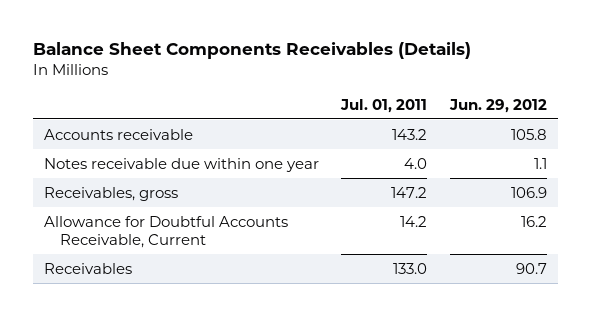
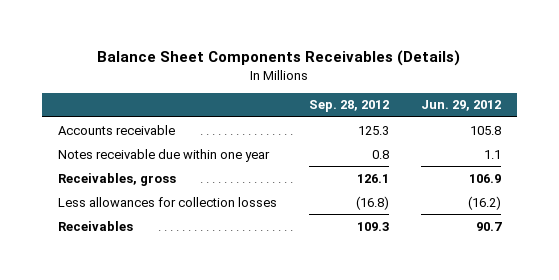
[340,98,428,113] Jul. 01, 2011 -> none
none -> [308,100,389,113] Sep. 28, 2012
[43,215,288,248] Allowance for Doubtful Accounts Receivable, Current -> none
none -> [58,196,278,207] Less allowances for collection losses

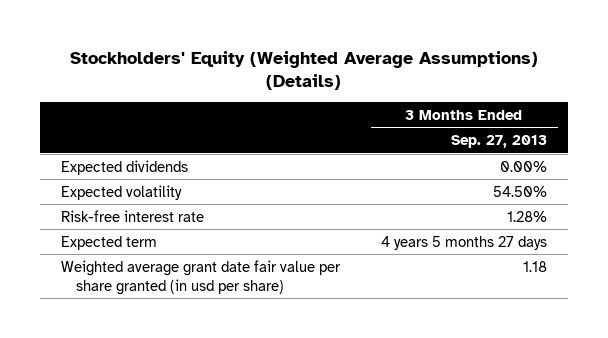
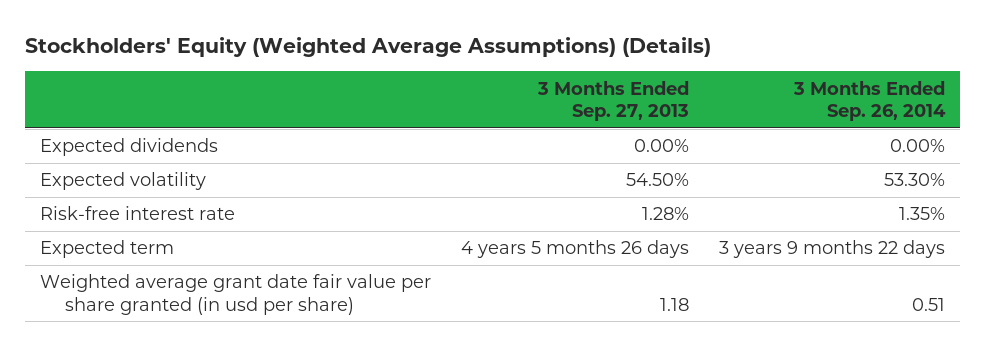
none -> [792,80,946,122] 3 Months Ended Sep. 26, 2014
[381,235,548,250] 4 years 5 months 27 days -> [461,240,690,259] 4 years 5 months 26 days

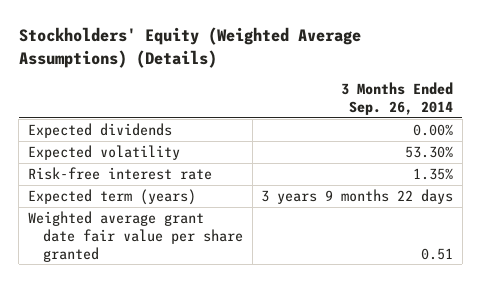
[537,80,690,122] 3 Months Ended Sep. 27, 2013 -> none
[40,240,175,259] Expected term -> [27,188,196,205] Expected term (years)
[40,274,432,315] Weighted average grant date fair value per share granted (in usd per share) -> [27,210,244,262] Weighted average grant date fair value per share granted

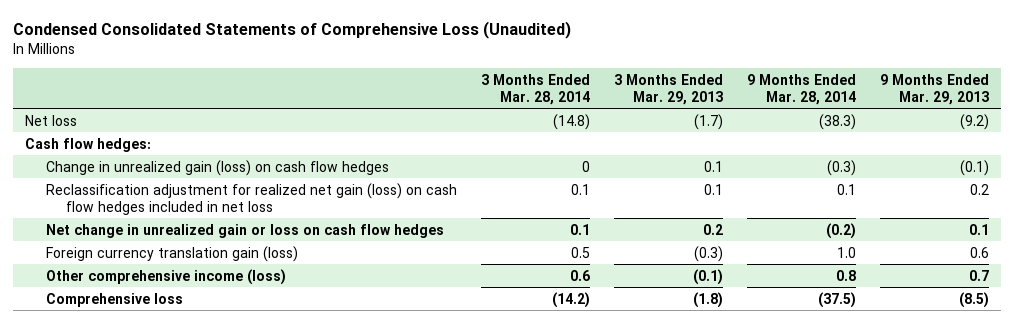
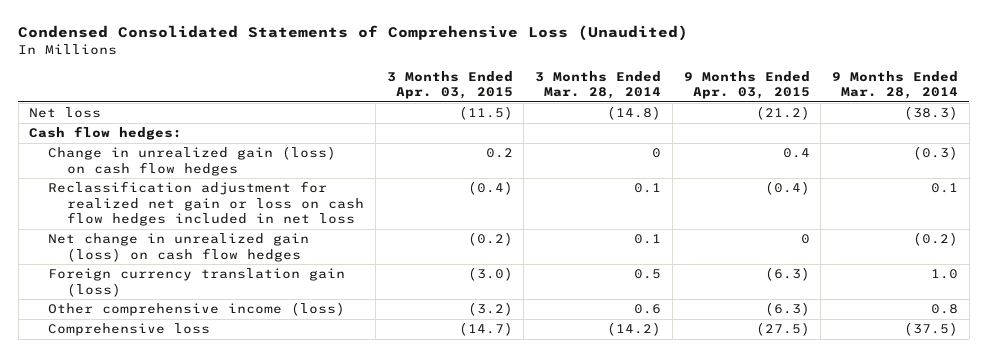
[613,73,723,105] 3 Months Ended Mar. 29, 2013 -> none
[880,73,990,105] 9 Months Ended Mar. 29, 2013 -> none
none -> [386,70,513,99] 3 Months Ended Apr. 03, 2015
none -> [683,70,810,99] 9 Months Ended Apr. 03, 2015
[45,182,457,215] Reclassification adjustment for realized net gain (loss) on cash flow hedges included in net loss -> [48,181,364,226] Reclassification adjustment for realized net gain or loss on cash flow hedges included in net loss
[45,223,444,238] Net change in unrealized gain or loss on cash flow hedges -> [48,233,310,262] Net change in unrealized gain (loss) on cash flow hedges

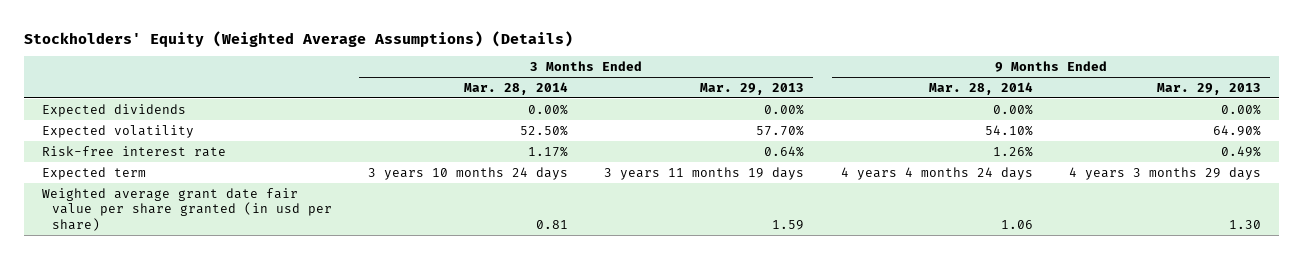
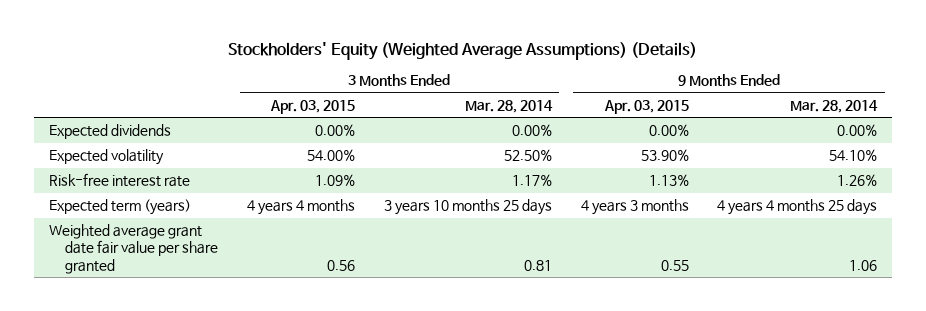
[700,82,805,95] Mar. 29, 2013 -> none
[1157,82,1262,95] Mar. 29, 2013 -> none
none -> [269,99,355,114] Apr. 03, 2015
none -> [603,99,689,114] Apr. 03, 2015
[42,166,147,180] Expected term -> [48,199,191,216] Expected term (years)
[368,166,569,180] 3 years 10 months 24 days -> [383,199,552,216] 3 years 10 months 25 days
[840,166,1033,180] 4 years 4 months 24 days -> [717,199,878,216] 4 years 4 months 25 days
[42,187,332,231] Weighted average grant date fair value per share granted (in usd per share) -> [48,224,218,274] Weighted average grant date fair value per share granted

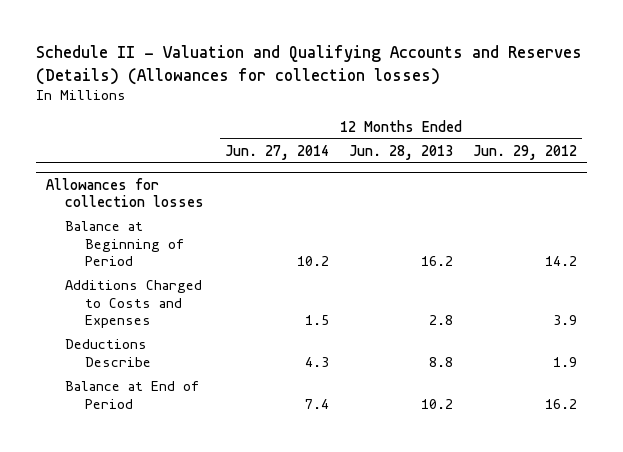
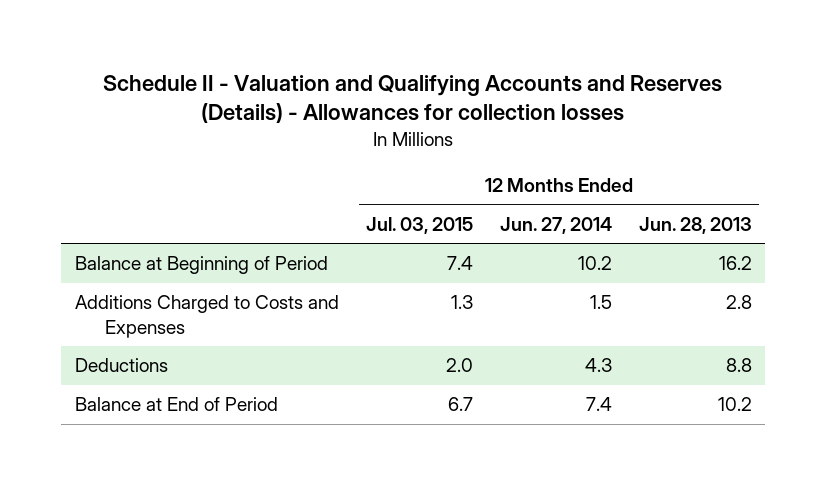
[35,45,582,85] Schedule II - Valuation and Qualifying Accounts and Reserves (Details) (Allowances for collection losses) -> [103,74,723,124] Schedule II - Valuation and Qualifying Accounts and Reserves (Details) - Allowances for collection losses
[473,144,578,160] Jun. 29, 2012 -> none
none -> [365,216,473,234] Jul. 03, 2015
[45,177,205,208] Allowances for collection losses -> none
[65,339,152,367] Deductions Describe -> [74,358,168,373] Deductions

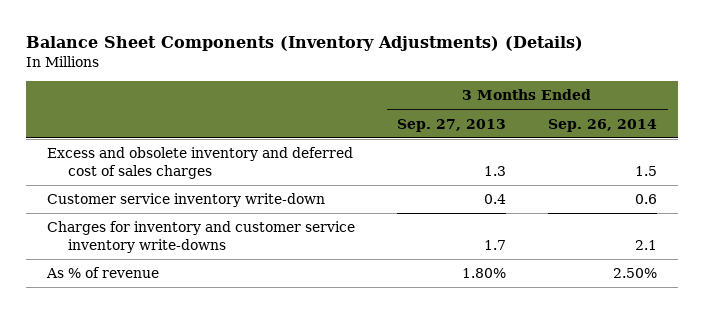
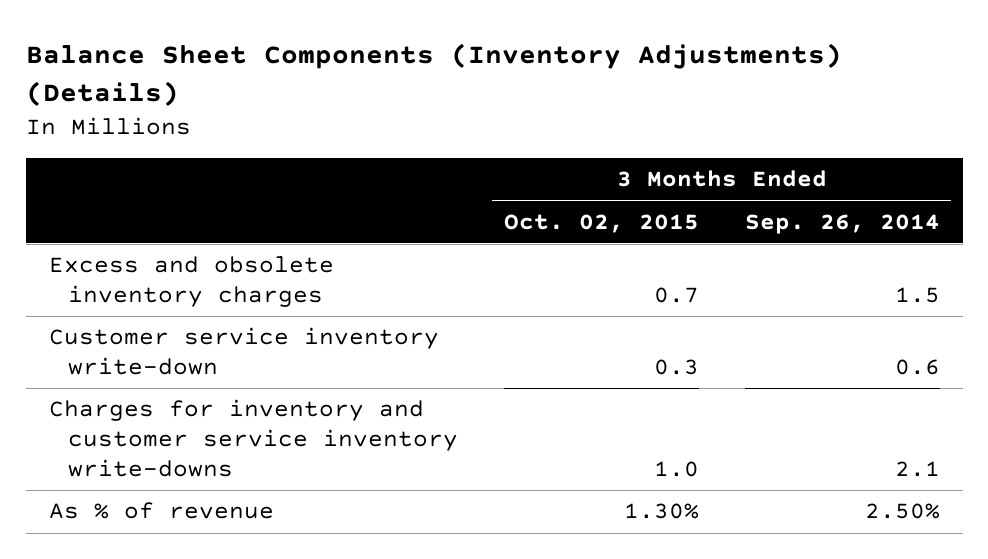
[397,118,507,132] Sep. 27, 2013 -> none
none -> [503,213,699,233] Oct. 02, 2015
[47,147,354,179] Excess and obsolete inventory and deferred cost of sales charges -> [48,256,334,308] Excess and obsolete inventory charges

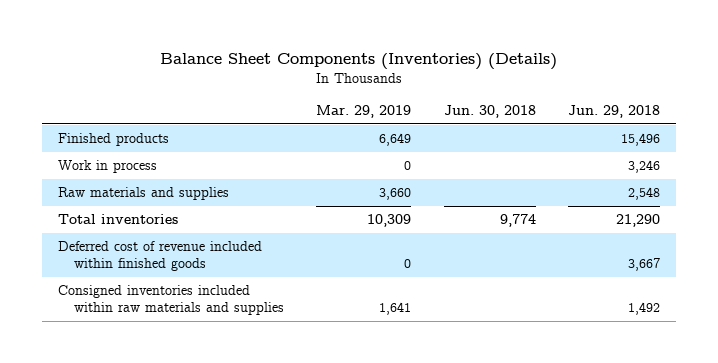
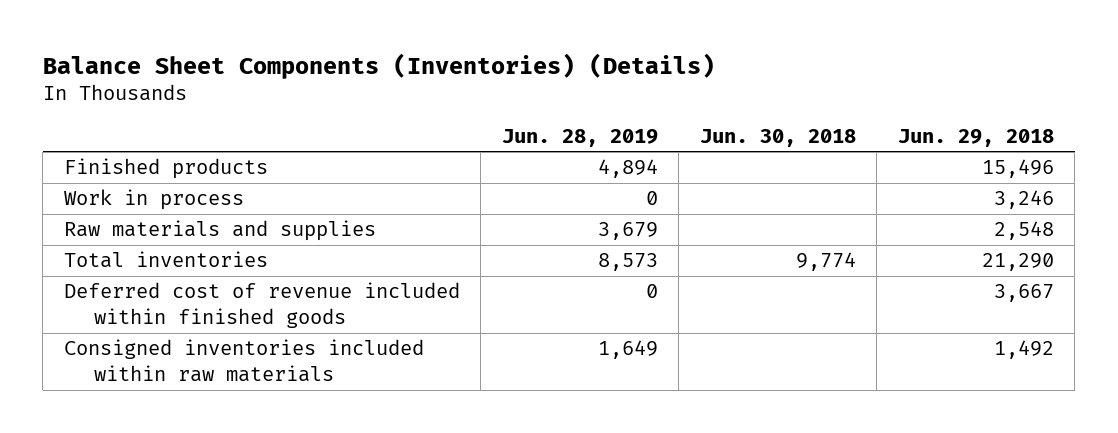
[316,105,412,119] Mar. 29, 2019 -> none
none -> [501,128,658,147] Jun. 28, 2019
[57,285,285,316] Consigned inventories included within raw materials and supplies -> [63,339,424,383] Consigned inventories included within raw materials

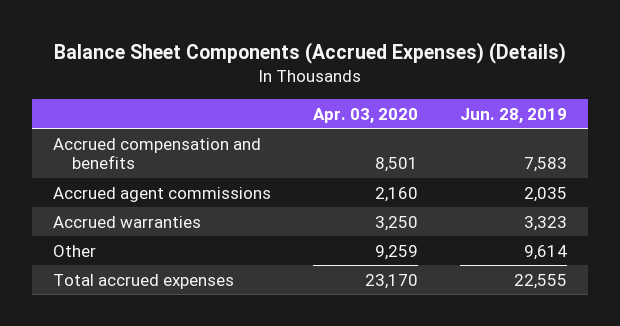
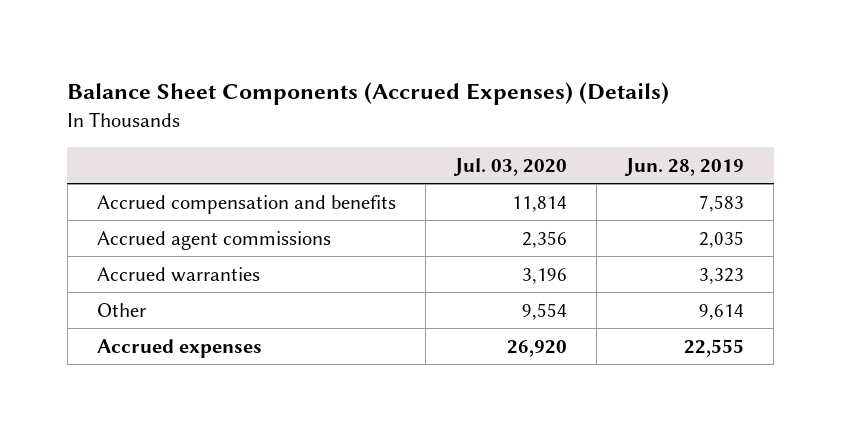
[312,107,418,123] Apr. 03, 2020 -> none
none -> [453,157,568,176] Jul. 03, 2020
[53,273,235,289] Total accrued expenses -> [96,338,262,358] Accrued expenses

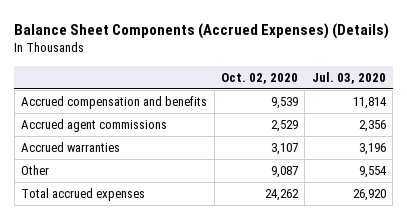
[624,157,745,176] Jun. 28, 2019 -> none
none -> [220,72,298,84] Oct. 02, 2020
[96,338,262,358] Accrued expenses -> [21,188,146,202] Total accrued expenses

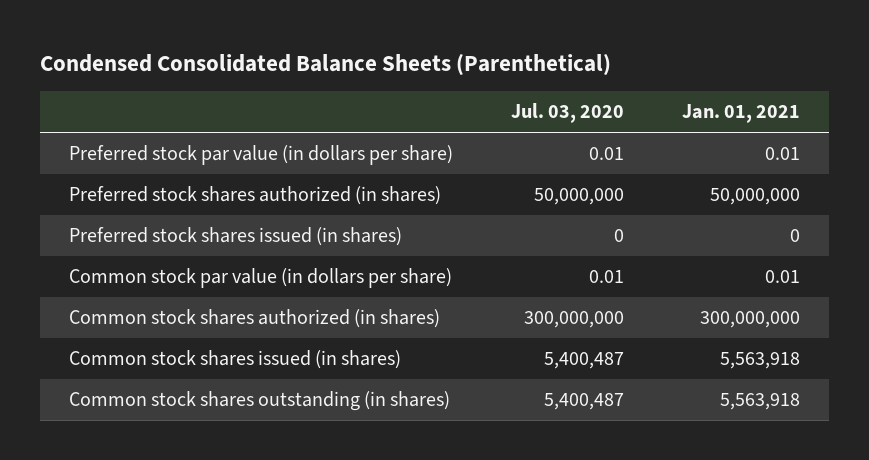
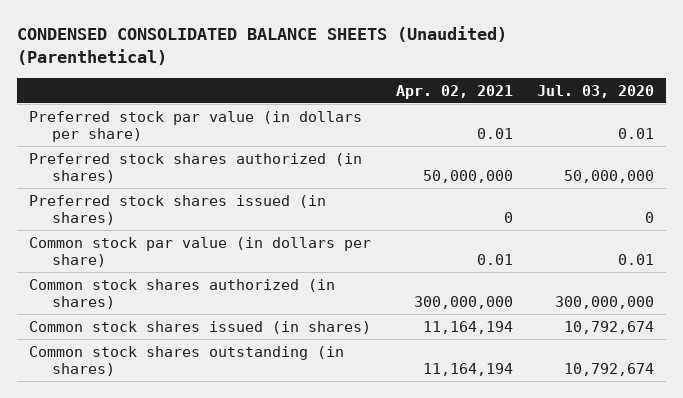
[39,54,611,77] Condensed Consolidated Balance Sheets (Parenthetical) -> [17,26,508,66] CONDENSED CONSOLIDATED BALANCE SHEETS (Unaudited) (Parenthetical)
[682,104,801,124] Jan. 01, 2021 -> none
none -> [395,84,513,99] Apr. 02, 2021
[543,352,624,370] 5,400,487 -> [563,320,654,334] 10,792,674
[543,393,624,411] 5,400,487 -> [563,363,654,377] 10,792,674

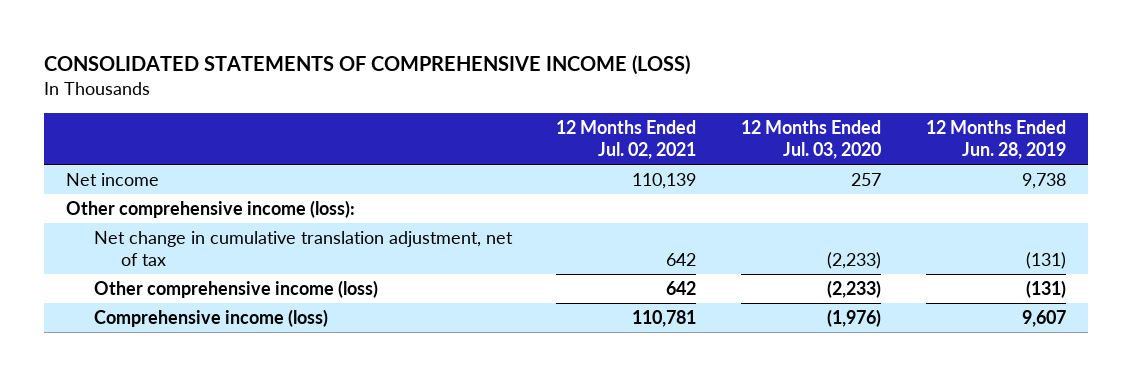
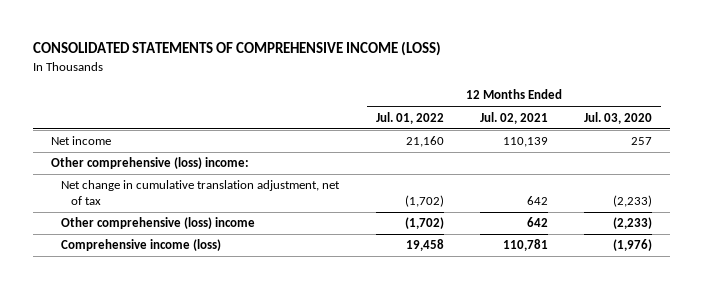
[925,119,1066,160] 12 Months Ended Jun. 28, 2019 -> none
none -> [375,111,444,124] Jul. 01, 2022
[66,199,356,218] Other comprehensive income (loss): -> [51,157,250,170] Other comprehensive (loss) income:
[93,279,378,298] Other comprehensive income (loss) -> [61,217,256,230] Other comprehensive (loss) income

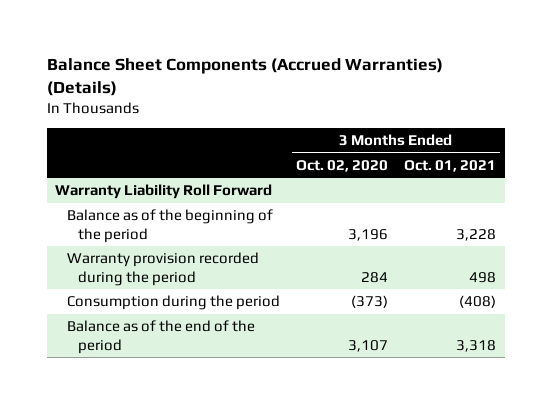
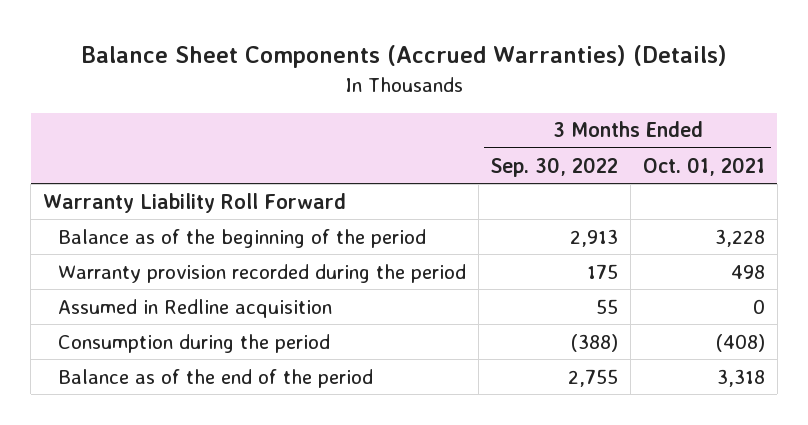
[295,159,388,172] Oct. 02, 2020 -> none
none -> [490,156,619,177] Sep. 30, 2022
none -> [57,298,332,318] Assumed in Redline acquisition

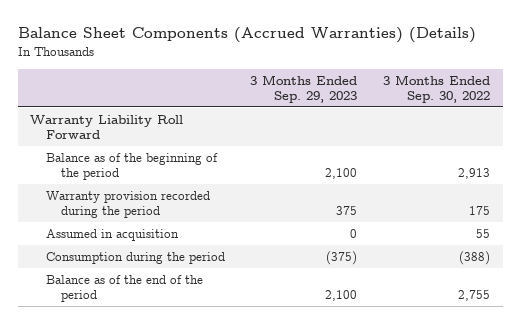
[643,156,766,176] Oct. 01, 2021 -> none
none -> [250,74,358,103] 3 Months Ended Sep. 29, 2023
[57,298,332,318] Assumed in Redline acquisition -> [45,228,179,241] Assumed in acquisition

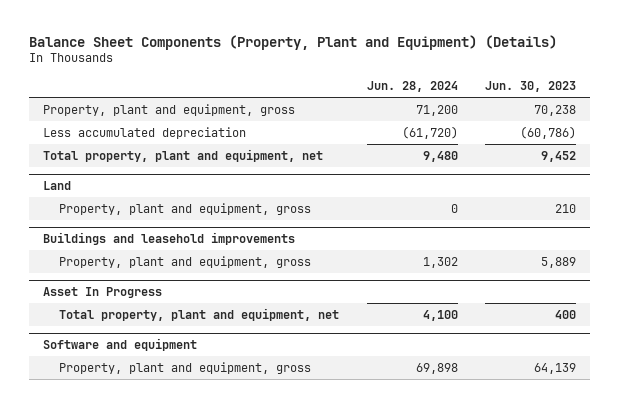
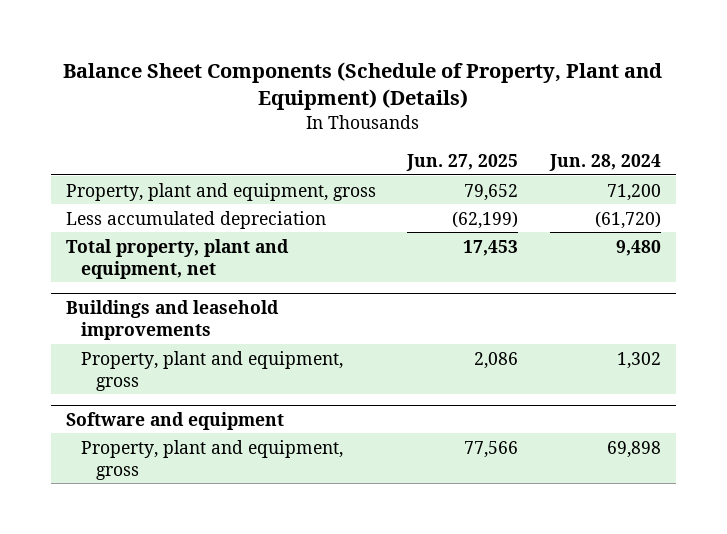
[28,34,557,50] Balance Sheet Components (Property, Plant and Equipment) (Details) -> [63,61,663,111] Balance Sheet Components (Schedule of Property, Plant and Equipment) (Details)
[485,80,577,92] Jun. 30, 2023 -> none
none -> [406,153,519,171] Jun. 27, 2025
[42,181,71,191] Land -> none
[59,202,312,215] Property, plant and equipment, gross -> none
[42,287,162,299] Asset In Progress -> none
[59,307,340,321] Total property, plant and equipment, net -> none

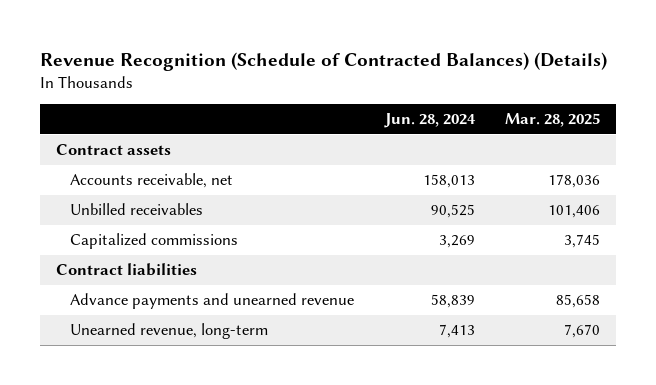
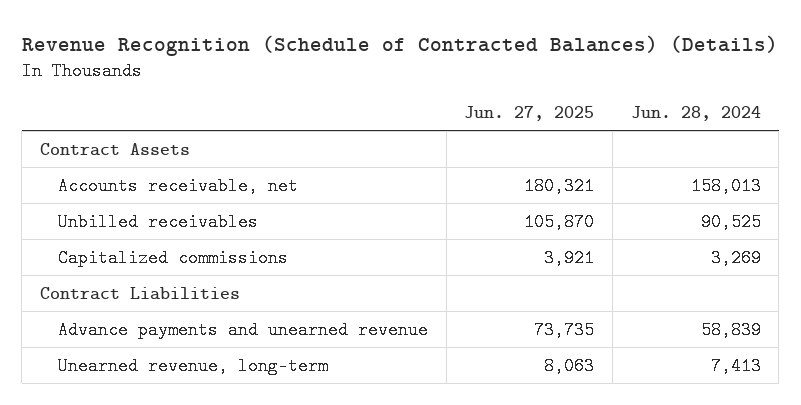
[505,113,601,128] Mar. 28, 2025 -> none
none -> [464,105,595,121] Jun. 27, 2025
[55,144,171,156] Contract assets -> [39,142,190,156] Contract Assets
[55,263,197,277] Contract liabilities -> [39,286,240,300] Contract Liabilities

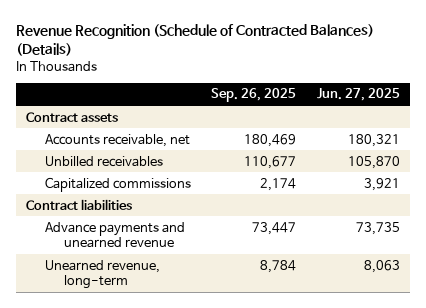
[630,105,761,121] Jun. 28, 2024 -> none
none -> [211,88,297,103] Sep. 26, 2025
[39,142,190,156] Contract Assets -> [26,111,119,122] Contract assets
[39,286,240,300] Contract Liabilities -> [26,198,133,210] Contract liabilities

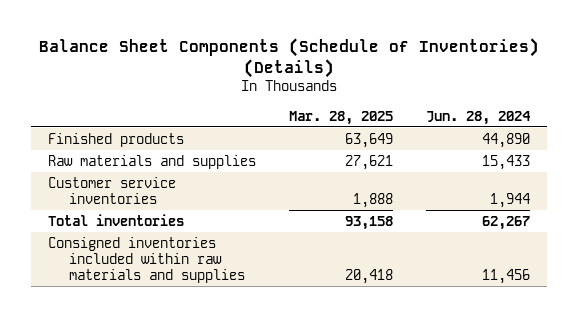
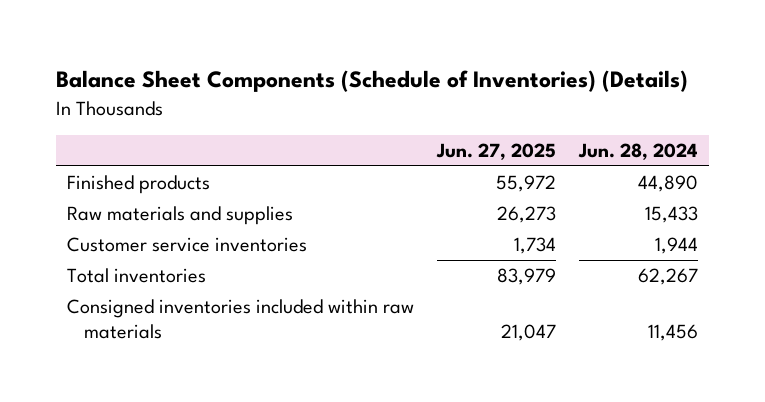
[289,110,394,125] Mar. 28, 2025 -> none
none -> [436,143,557,161] Jun. 27, 2025
[47,236,246,283] Consigned inventories included within raw materials and supplies -> [67,299,415,339] Consigned inventories included within raw materials

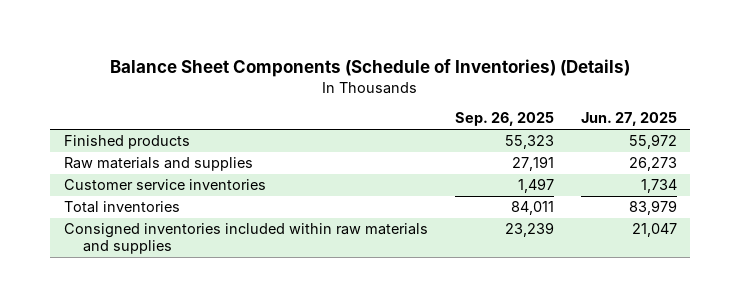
[577,143,698,161] Jun. 28, 2024 -> none
none -> [454,112,554,127] Sep. 26, 2025
[67,299,415,339] Consigned inventories included within raw materials -> [63,223,428,255] Consigned inventories included within raw materials and supplies

